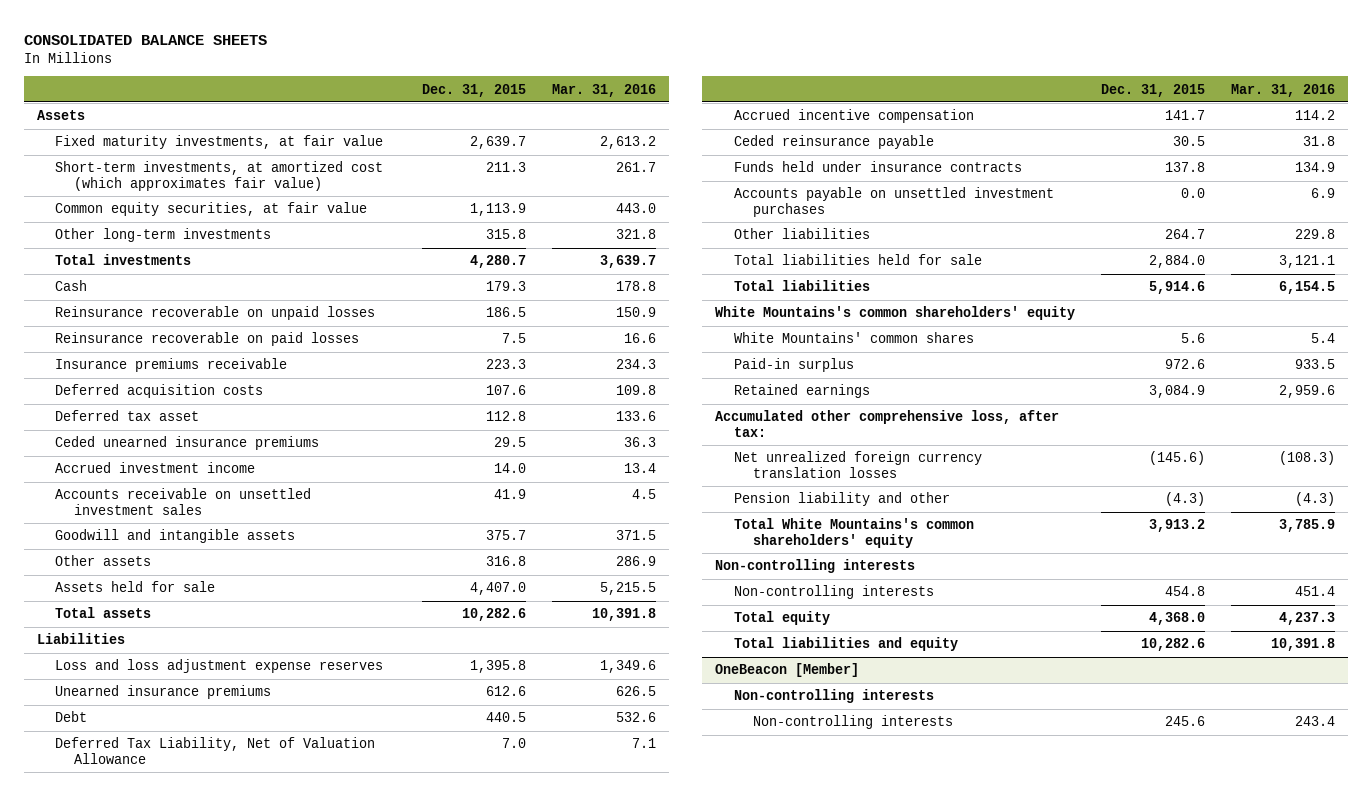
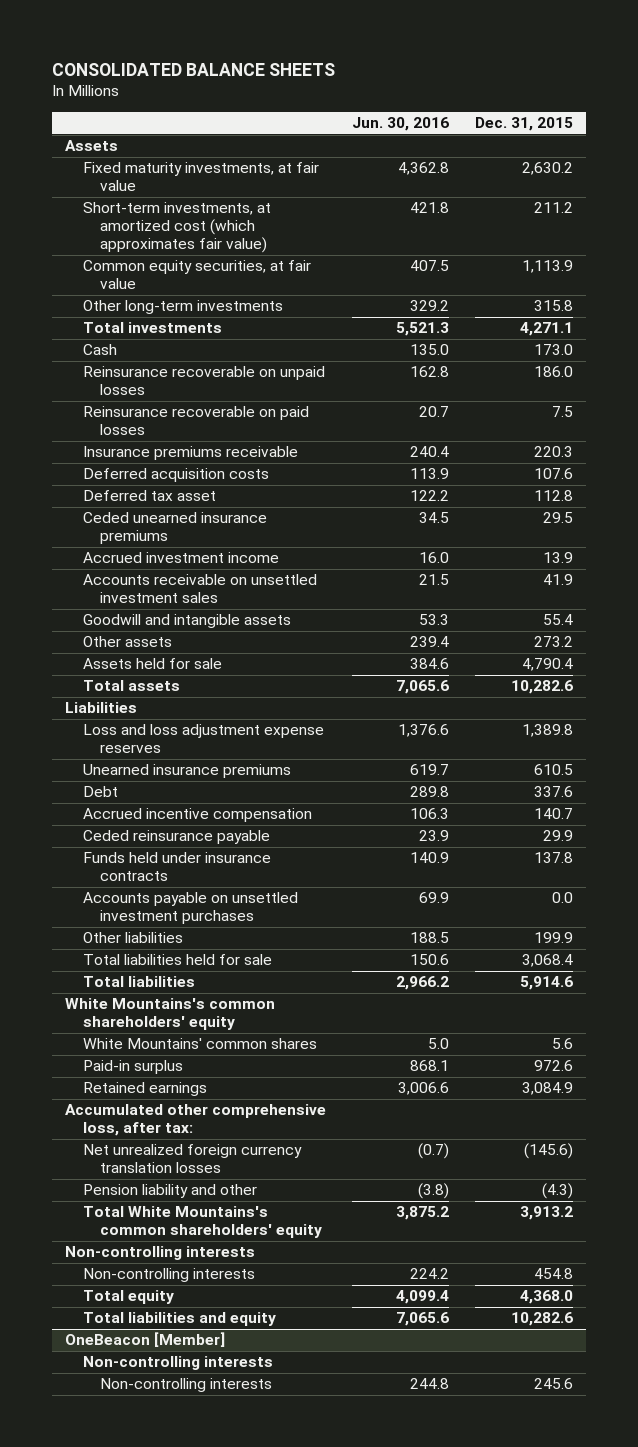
[551,83,656,97] Mar. 31, 2016 -> none
none -> [351,117,449,132] Jun. 30, 2016
[470,136,527,150] 2,639.7 -> [521,162,573,176] 2,630.2
[486,162,527,173] 211.3 -> [533,202,573,214] 211.2
[470,255,527,269] 4,280.7 -> [519,322,573,337] 4,271.1
[486,281,527,292] 179.3 -> [533,344,573,356] 173.0
[486,307,527,318] 186.5 -> [533,366,573,378] 186.0
[486,359,527,370] 223.3 -> [533,446,573,458] 220.3
[494,463,527,474] 14.0 -> [542,552,573,564] 13.9
[486,530,527,541] 375.7 -> [542,614,573,626] 55.4
[486,556,527,567] 316.8 -> [533,636,573,648] 273.2
[470,582,527,596] 4,407.0 -> [521,658,573,672] 4,790.4
[55,737,376,764] Deferred Tax Liability, Net of Valuation Allowance -> none
[470,660,527,674] 1,395.8 -> [521,724,573,738] 1,389.8
[486,686,527,697] 612.6 -> [533,764,573,776] 610.5
[486,712,527,723] 440.5 -> [533,786,573,798] 337.6
[1164,110,1205,121] 141.7 -> [533,808,573,820] 140.7
[1172,136,1205,147] 30.5 -> [542,830,573,842] 29.9
[1164,229,1205,240] 264.7 -> [533,932,573,944] 199.9
[1148,255,1205,269] 2,884.0 -> [521,954,573,968] 3,068.4

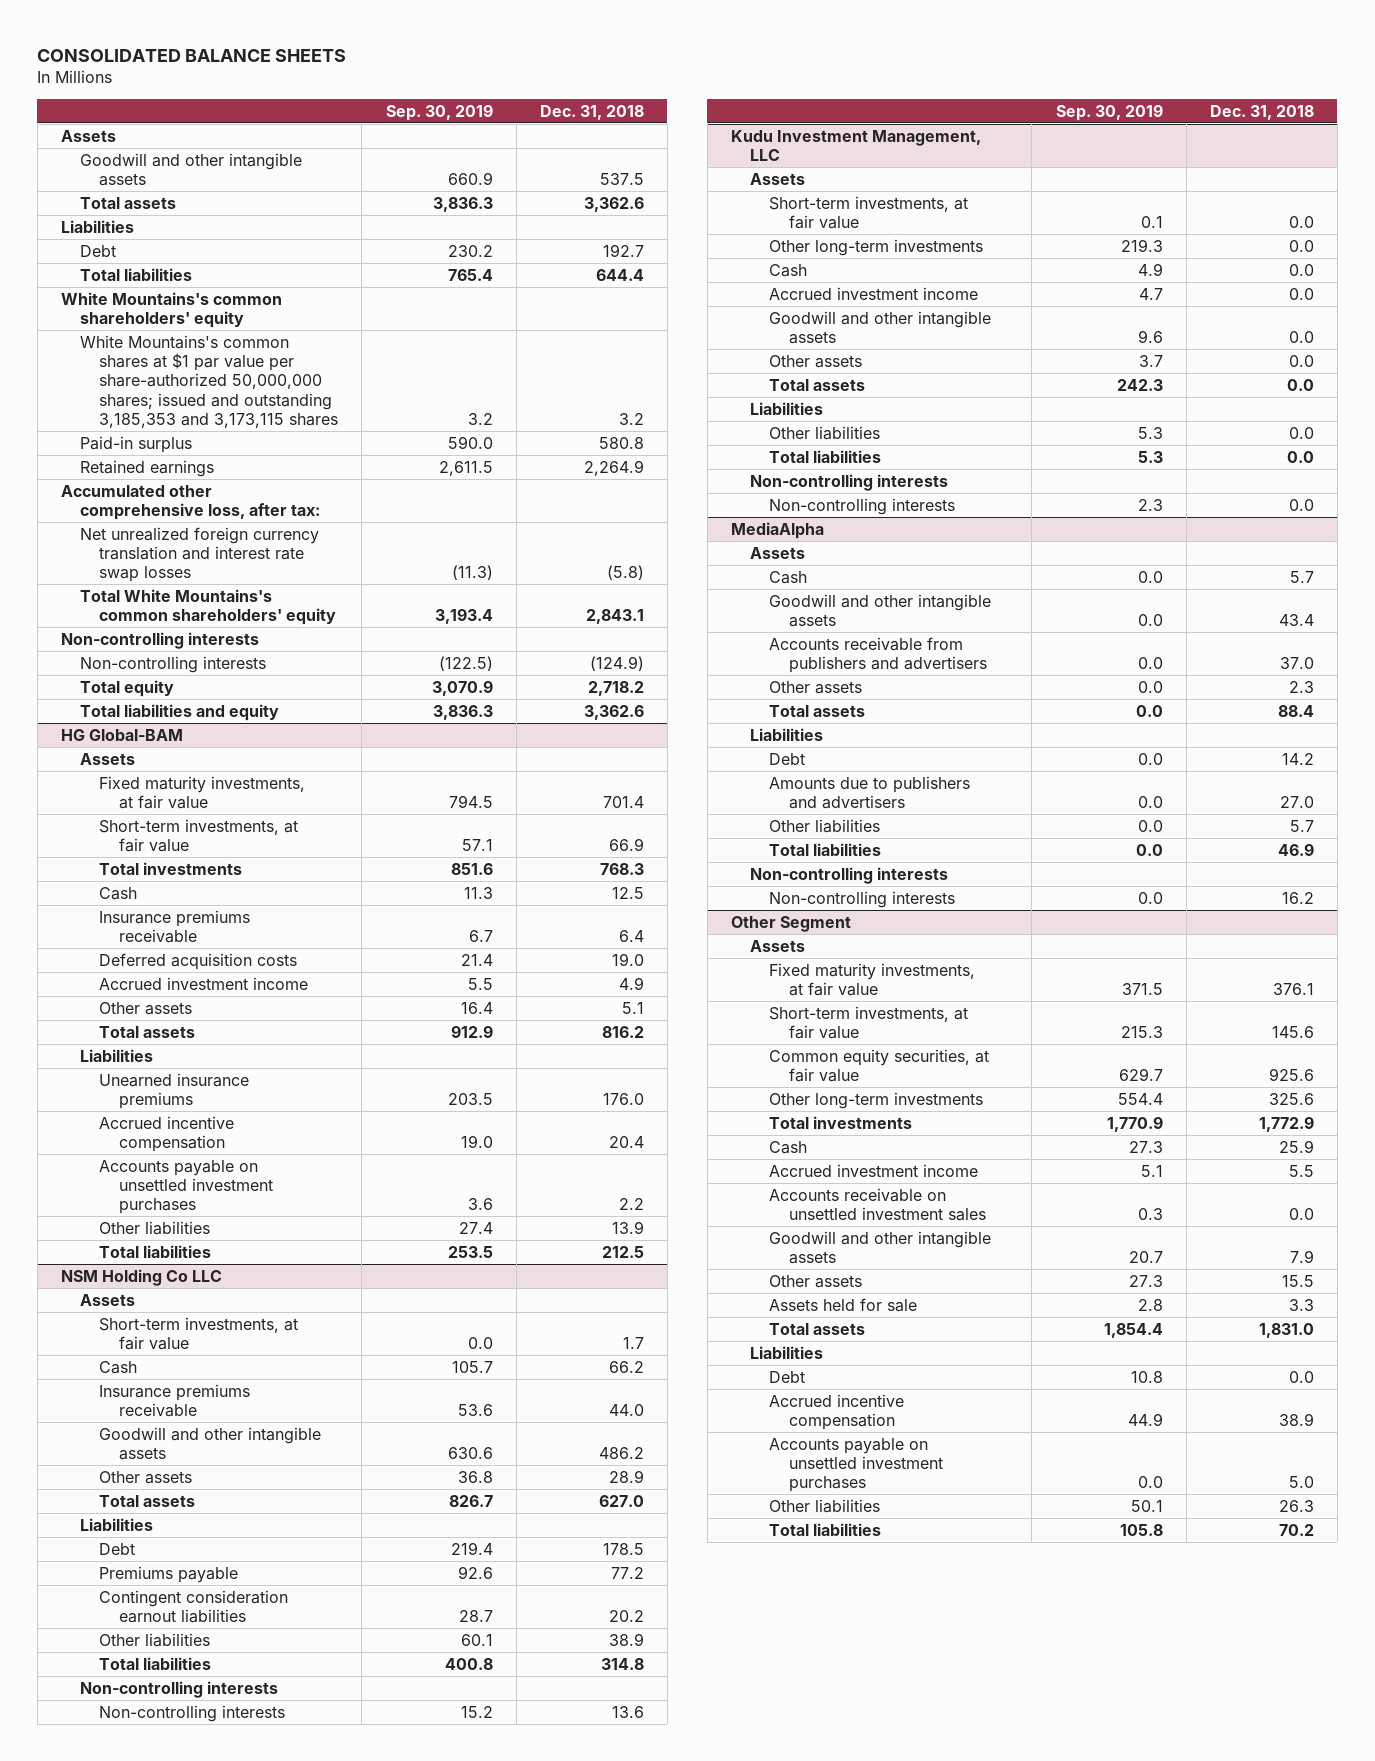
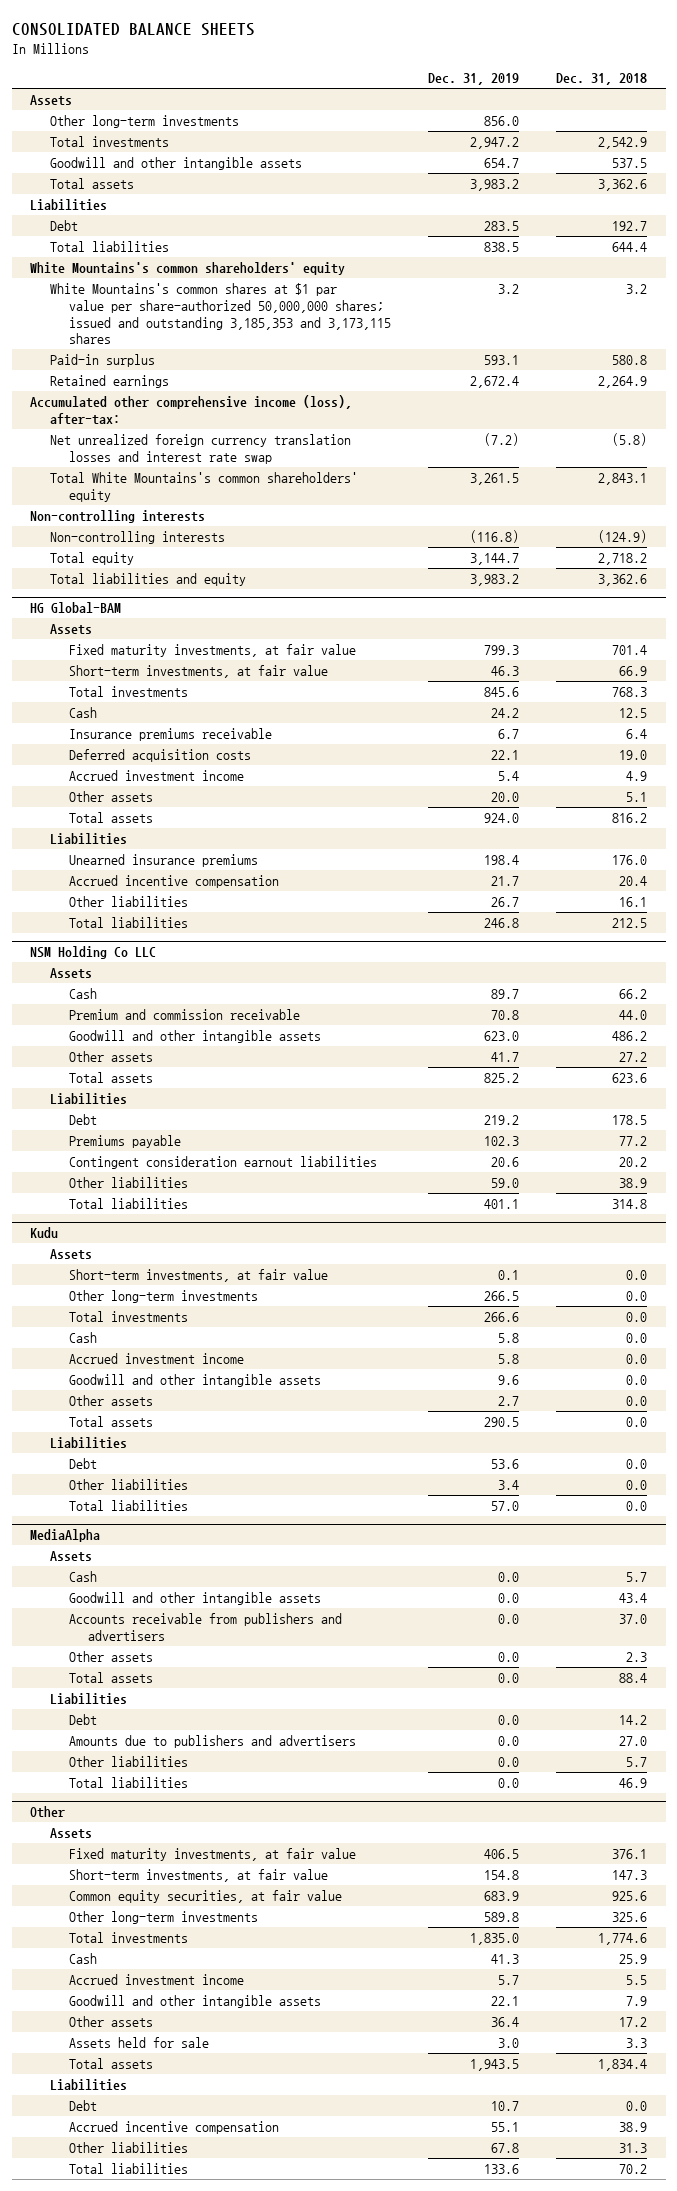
[385,103,493,121] Sep. 30, 2019 -> none
none -> [427,73,519,86] Dec. 31, 2019
none -> [49,115,239,129] Other long-term investments
none -> [49,136,169,148] Total investments
[60,484,321,521] Accumulated other comprehensive loss, after tax: -> [30,395,353,425] Accumulated other comprehensive income (loss), after-tax:
[80,526,320,583] Net unrealized foreign currency translation and interest rate swap losses -> [49,434,351,464] Net unrealized foreign currency translation losses and interest rate swap
[99,1159,273,1215] Accounts payable on unsettled investment purchases -> none
[611,1220,644,1234] 13.9 -> [619,897,648,908] 16.1
[99,1316,299,1351] Short-term investments, at fair value -> none
[99,1383,251,1418] Insurance premiums receivable -> none
none -> [68,1009,300,1021] Premium and commission receivable
[608,1469,644,1483] 28.9 -> [619,1052,648,1063] 27.2
[598,1494,644,1507] 627.0 -> [612,1073,648,1084] 623.6
[80,1680,279,1698] Non-controlling interests -> none
[99,1704,286,1722] Non-controlling interests -> none
[730,129,981,162] Kudu Investment Management, LLC -> [30,1227,59,1239] Kudu
none -> [68,1311,188,1323] Total investments
none -> [68,1458,97,1470] Debt
[750,473,949,491] Non-controlling interests -> none
[769,497,956,515] Non-controlling interests -> none
[750,866,949,884] Non-controlling interests -> none
[769,890,956,908] Non-controlling interests -> none
[730,915,851,932] Other Segment -> [30,1806,66,1819] Other
[1271,1026,1314,1039] 145.6 -> [612,1870,648,1881] 147.3
[1258,1115,1314,1132] 1,772.9 -> [598,1933,648,1946] 1,774.6
[769,1187,986,1222] Accounts receivable on unsettled investment sales -> none
[1281,1274,1314,1287] 15.5 -> [619,2017,648,2028] 17.2
[1258,1322,1314,1338] 1,831.0 -> [598,2059,648,2072] 1,834.4
[769,1437,943,1493] Accounts payable on unsettled investment purchases -> none
[1278,1499,1314,1512] 26.3 -> [619,2143,648,2154] 31.3

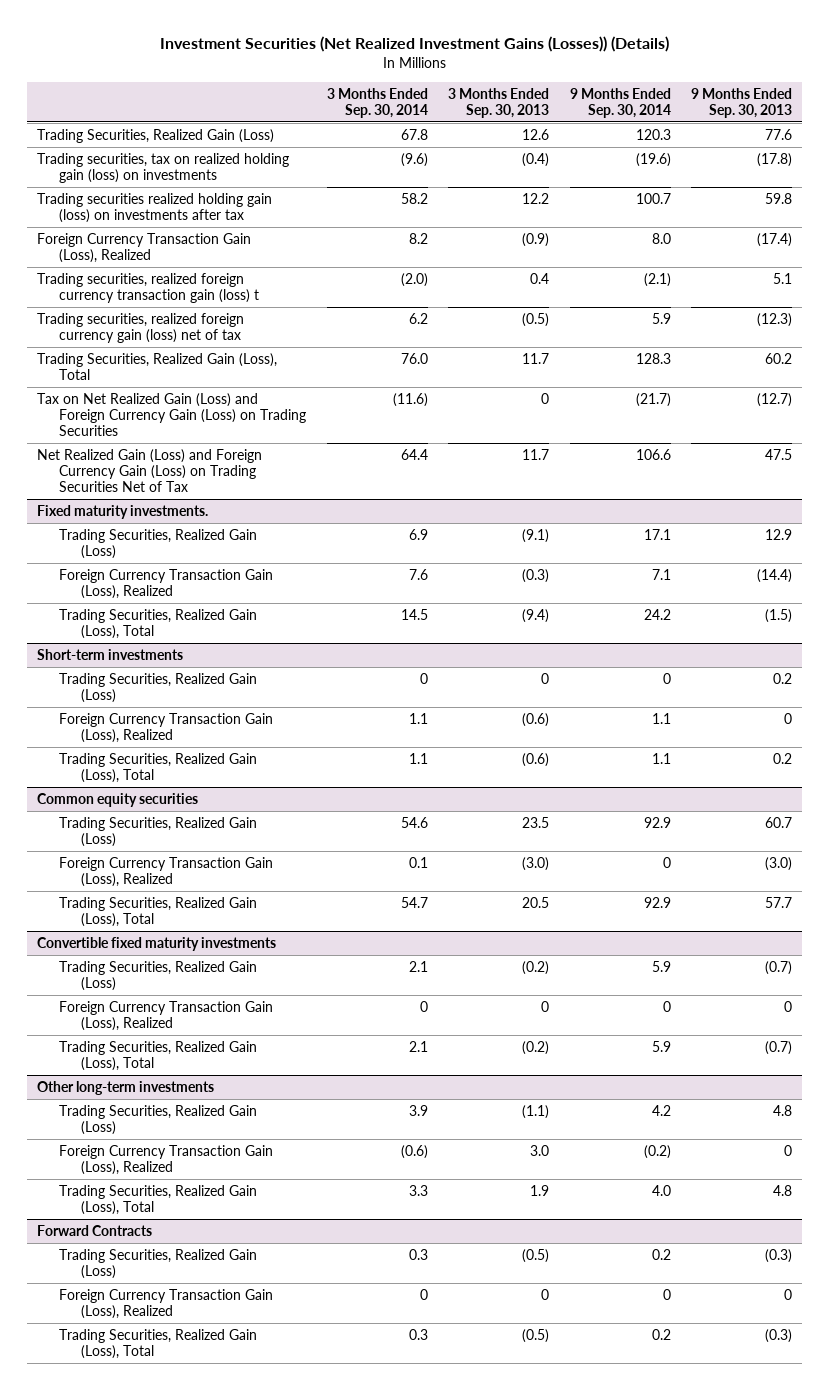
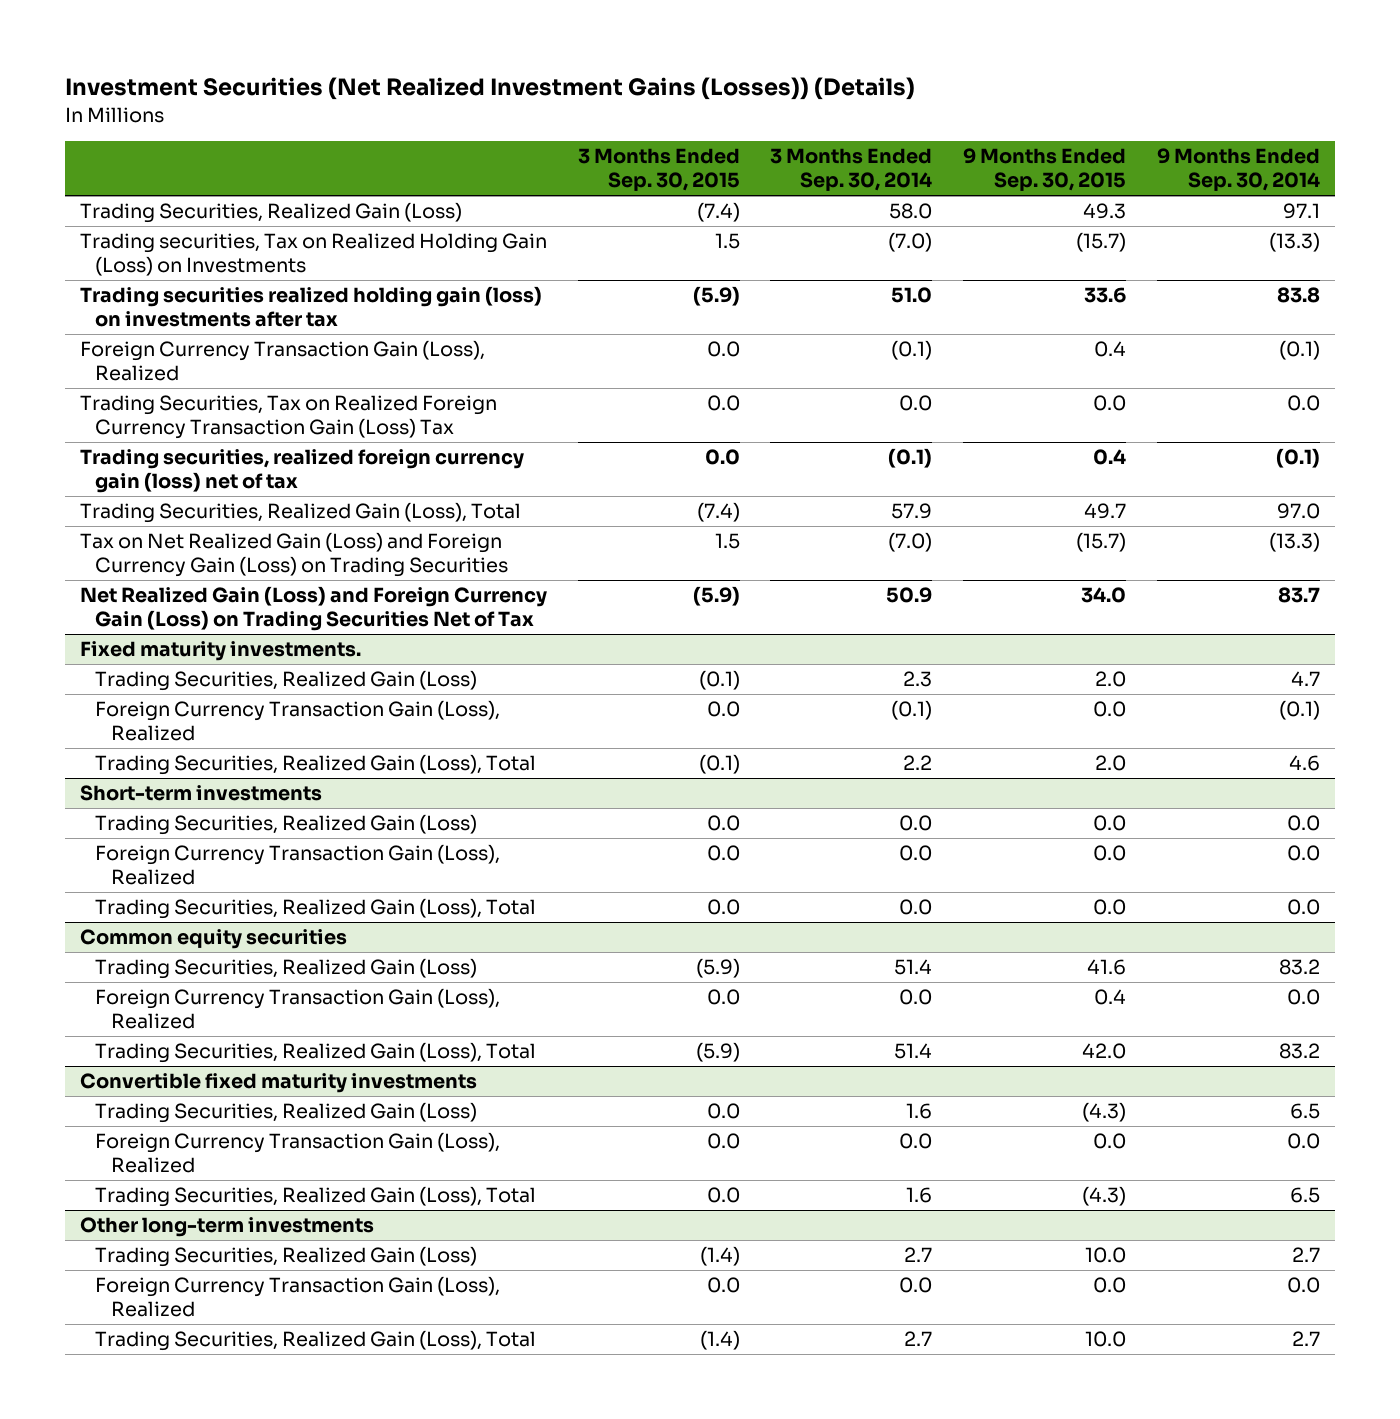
[448,88,550,119] 3 Months Ended Sep. 30, 2013 -> none
[690,88,792,119] 9 Months Ended Sep. 30, 2013 -> none
none -> [577,148,740,192] 3 Months Ended Sep. 30, 2015
none -> [963,148,1127,192] 9 Months Ended Sep. 30, 2015
[400,128,428,140] 67.8 -> [889,203,933,220] 58.0
[635,128,671,140] 120.3 -> [1282,203,1320,220] 97.1
[37,152,290,184] Trading securities, tax on realized holding gain (loss) on investments -> [80,233,548,277] Trading securities, Tax on Realized Holding Gain (Loss) on Investments
[400,152,428,167] (9.6) -> [888,232,933,253] (7.0)
[635,152,671,167] (19.6) -> [1268,232,1320,253] (13.3)
[400,192,428,204] 58.2 -> [891,287,933,304] 51.0
[635,192,671,204] 100.7 -> [1276,287,1320,304] 83.8
[408,232,428,244] 8.2 -> [891,340,933,361] (0.1)
[651,232,671,244] 8.0 -> [1278,340,1320,361] (0.1)
[37,272,260,304] Trading securities, realized foreign currency transaction gain (loss) t -> [80,395,498,440] Trading Securities, Tax on Realized Foreign Currency Transaction Gain (Loss) Tax
[400,272,428,287] (2.0) -> [899,395,933,412] 0.0
[643,272,671,287] (2.1) -> [1286,395,1320,412] 0.0
[408,312,428,324] 6.2 -> [888,448,933,469] (0.1)
[651,312,671,324] 5.9 -> [1275,448,1320,469] (0.1)
[400,352,428,364] 76.0 -> [891,503,933,520] 57.9
[635,352,671,364] 128.3 -> [1276,503,1320,520] 97.0
[392,392,428,407] (11.6) -> [888,532,933,553] (7.0)
[635,392,671,407] (21.7) -> [1268,532,1320,553] (13.3)
[400,448,428,460] 64.4 -> [886,587,933,604] 50.9
[635,448,671,460] 106.6 -> [1277,587,1320,604] 83.7
[408,528,428,540] 6.9 -> [903,671,933,688] 2.3
[643,528,671,540] 17.1 -> [1290,671,1320,687] 4.7
[408,568,428,580] 7.6 -> [891,700,933,721] (0.1)
[651,568,671,580] 7.1 -> [1278,700,1320,721] (0.1)
[400,608,428,620] 14.5 -> [903,755,933,771] 2.2
[643,608,671,620] 24.2 -> [1288,755,1320,772] 4.6
[419,672,428,684] 0 -> [899,815,933,832] 0.0
[662,672,671,684] 0 -> [1286,815,1320,832] 0.0
[408,712,428,724] 1.1 -> [899,845,933,862] 0.0
[651,712,671,724] 1.1 -> [1286,845,1320,862] 0.0
[408,752,428,764] 1.1 -> [899,899,933,916] 0.0
[651,752,671,764] 1.1 -> [1286,899,1320,916] 0.0
[400,816,428,828] 54.6 -> [894,959,933,976] 51.4
[643,816,671,828] 92.9 -> [1278,959,1320,976] 83.2
[408,856,428,868] 0.1 -> [899,989,933,1006] 0.0
[662,856,671,868] 0 -> [1286,989,1320,1006] 0.0
[400,896,428,908] 54.7 -> [894,1043,933,1060] 51.4
[643,896,671,908] 92.9 -> [1278,1043,1320,1060] 83.2
[408,960,428,972] 2.1 -> [906,1103,933,1120] 1.6
[651,960,671,972] 5.9 -> [1289,1103,1320,1120] 6.5
[419,1000,428,1012] 0 -> [899,1133,933,1150] 0.0
[662,1000,671,1012] 0 -> [1286,1133,1320,1150] 0.0
[408,1040,428,1052] 2.1 -> [906,1187,933,1204] 1.6
[651,1040,671,1052] 5.9 -> [1289,1187,1320,1204] 6.5
[37,1224,153,1236] Forward Contracts -> none
[59,1248,258,1280] Trading Securities, Realized Gain (Loss) -> none
[59,1288,274,1320] Foreign Currency Transaction Gain (Loss), Realized -> none
[59,1328,258,1360] Trading Securities, Realized Gain (Loss), Total -> none
[408,1104,428,1116] 3.9 -> [904,1247,933,1263] 2.7
[651,1104,671,1116] 4.2 -> [1291,1247,1320,1263] 2.7
[400,1144,428,1159] (0.6) -> [899,1277,933,1294] 0.0
[643,1144,671,1159] (0.2) -> [1286,1277,1320,1294] 0.0
[408,1184,428,1196] 3.3 -> [904,1331,933,1347] 2.7
[651,1184,671,1196] 4.0 -> [1291,1331,1320,1347] 2.7

